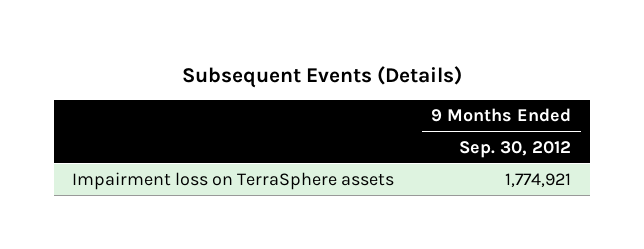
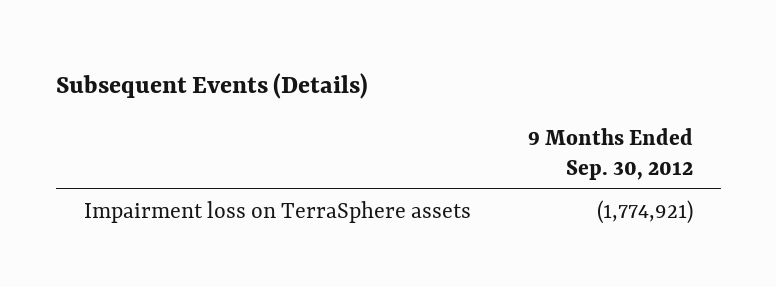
[505,173,572,188] 1,774,921 -> [596,199,693,224] (1,774,921)

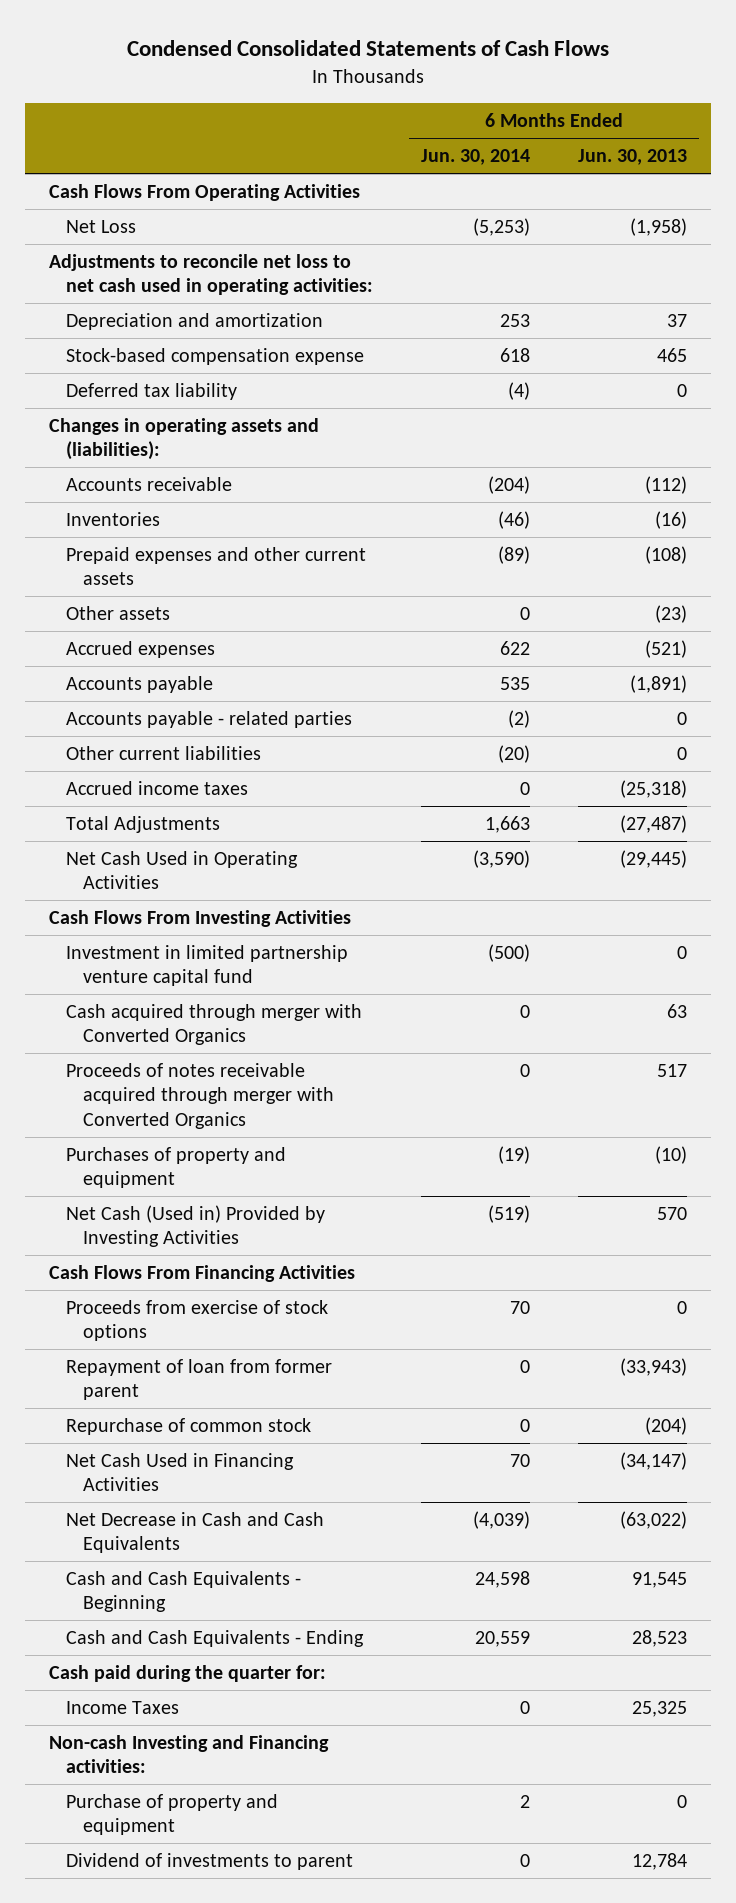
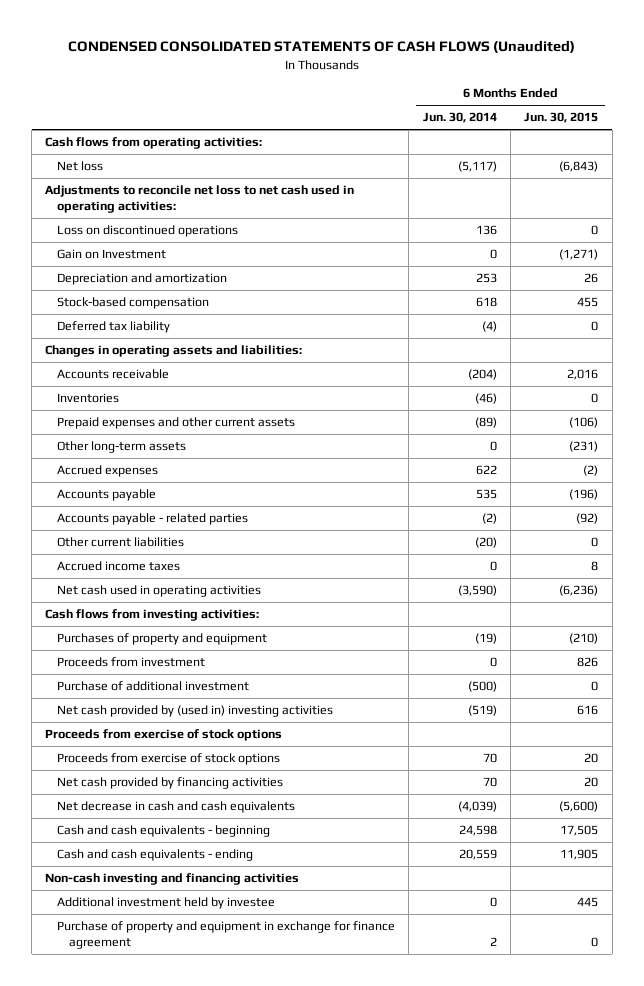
[126,39,609,56] Condensed Consolidated Statements of Cash Flows -> [67,40,575,54] CONDENSED CONSOLIDATED STATEMENTS OF CASH FLOWS (Unaudited)
[577,149,687,166] Jun. 30, 2013 -> none
none -> [524,112,599,124] Jun. 30, 2015
[48,184,360,202] Cash Flows From Operating Activities -> [45,137,263,150] Cash flows from operating activities:
[65,220,136,234] Net Loss -> [57,161,104,172] Net loss
[472,218,530,237] (5,253) -> [457,161,497,173] (5,117)
none -> [57,225,239,238] Loss on discontinued operations
none -> [57,249,167,260] Gain on Investment
[65,348,364,366] Stock-based compensation expense -> [57,297,210,310] Stock-based compensation
[48,418,319,461] Changes in operating assets and (liabilities): -> [45,345,303,358] Changes in operating assets and liabilities:
[65,606,170,621] Other assets -> [57,441,187,454] Other long-term assets
[65,816,220,834] Total Adjustments -> none
[65,945,348,987] Investment in limited partnership venture capital fund -> none
[65,1004,362,1046] Cash acquired through merger with Converted Organics -> none
[65,1063,334,1129] Proceeds of notes receivable acquired through merger with Converted Organics -> none
[65,851,298,890] Net Cash Used in Operating Activities -> [57,585,262,598] Net cash used in operating activities
[48,910,351,928] Cash Flows From Investing Activities -> [45,609,260,622] Cash flows from investing activities:
none -> [57,657,206,668] Proceeds from investment
none -> [57,681,250,692] Purchase of additional investment
[65,1205,325,1248] Net Cash (Used in) Provided by Investing Activities -> [57,705,334,718] Net cash provided by (used in) investing activities
[48,1265,355,1283] Cash Flows From Financing Activities -> [45,729,283,742] Proceeds from exercise of stock options
[65,1359,332,1401] Repayment of loan from former parent -> none
[65,1418,311,1436] Repurchase of common stock -> none
[48,1665,326,1683] Cash paid during the quarter for: -> none
[65,1701,179,1715] Income Taxes -> none
[65,1853,353,1871] Dividend of investments to parent -> none
[65,1453,294,1492] Net Cash Used in Financing Activities -> [57,777,284,790] Net cash provided by financing activities
[65,1512,324,1554] Net Decrease in Cash and Cash Equivalents -> [57,801,296,814] Net decrease in cash and cash equivalents
[65,1571,301,1613] Cash and Cash Equivalents - Beginning -> [57,825,271,838] Cash and cash equivalents - beginning
[65,1630,364,1648] Cash and Cash Equivalents - Ending -> [57,849,254,862] Cash and cash equivalents - ending
[48,1735,329,1774] Non-cash Investing and Financing activities: -> [45,873,300,886] Non-cash investing and financing activities
none -> [57,897,276,910] Additional investment held by investee
[65,1794,278,1836] Purchase of property and equipment -> [57,921,396,949] Purchase of property and equipment in exchange for finance agreement

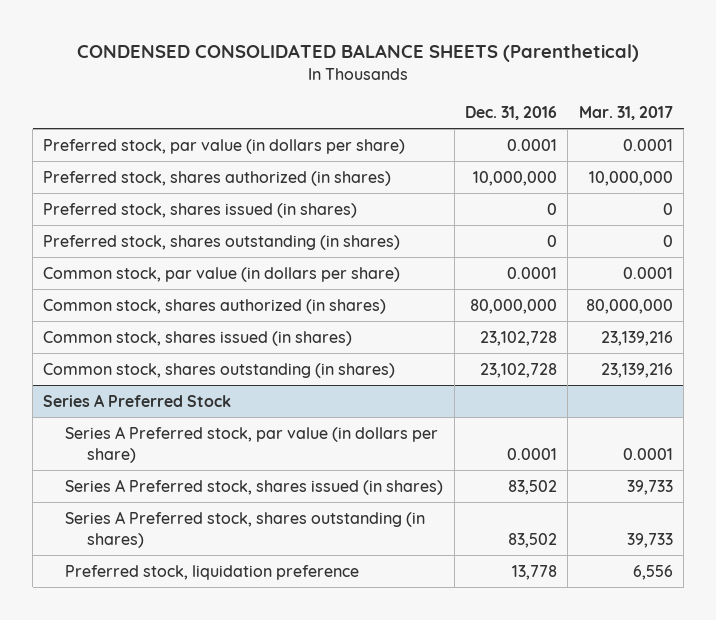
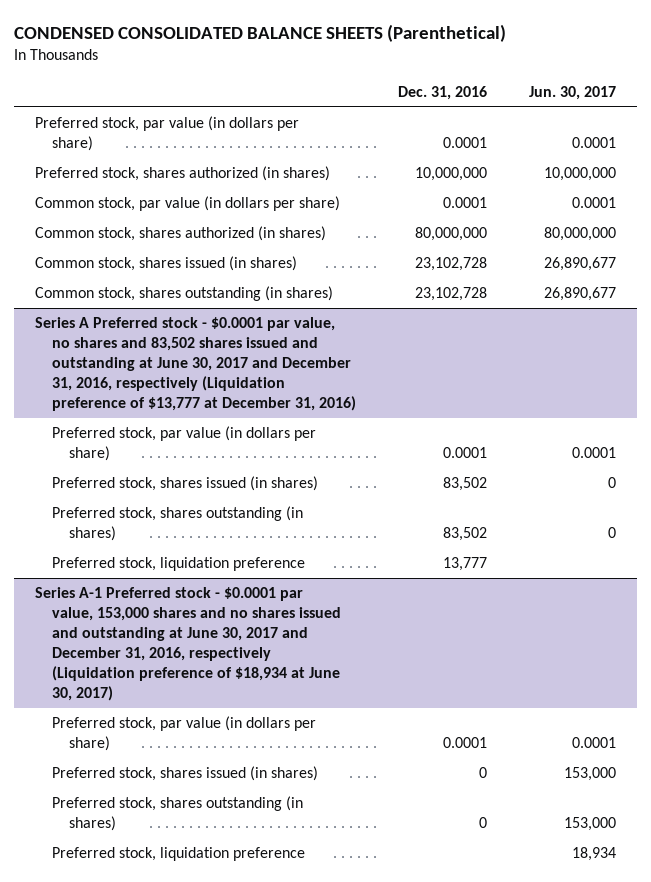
[578,105,673,120] Mar. 31, 2017 -> none
none -> [529,85,617,100] Jun. 30, 2017
[43,202,358,218] Preferred stock, shares issued (in shares) -> none
[43,234,401,250] Preferred stock, shares outstanding (in shares) -> none
[43,393,232,407] Series A Preferred Stock -> [34,317,357,412] Series A Preferred stock - $0.0001 par value, no shares and 83,502 shares issued and outstanding at June 30, 2017 and December 31, 2016, respectively (Liquidation preference of $13,777 at December 31, 2016)
[65,425,439,463] Series A Preferred stock, par value (in dollars per share) -> [52,426,317,462] Preferred stock, par value (in dollars per share)
[65,478,444,495] Series A Preferred stock, shares issued (in shares) -> [52,476,319,492] Preferred stock, shares issued (in shares)
[65,510,426,548] Series A Preferred stock, shares outstanding (in shares) -> [52,506,304,542] Preferred stock, shares outstanding (in shares)
[511,564,557,580] 13,778 -> [443,557,488,572] 13,777
none -> [34,587,342,702] Series A-1 Preferred stock - $0.0001 par value, 153,000 shares and no shares issued and outstanding at June 30, 2017 and December 31, 2016, respectively (Liquidation preference of $18,934 at June 30, 2017)
none -> [52,716,317,752] Preferred stock, par value (in dollars per share)
none -> [52,766,319,782] Preferred stock, shares issued (in shares)
none -> [52,796,304,832] Preferred stock, shares outstanding (in shares)
none -> [52,847,306,862] Preferred stock, liquidation preference

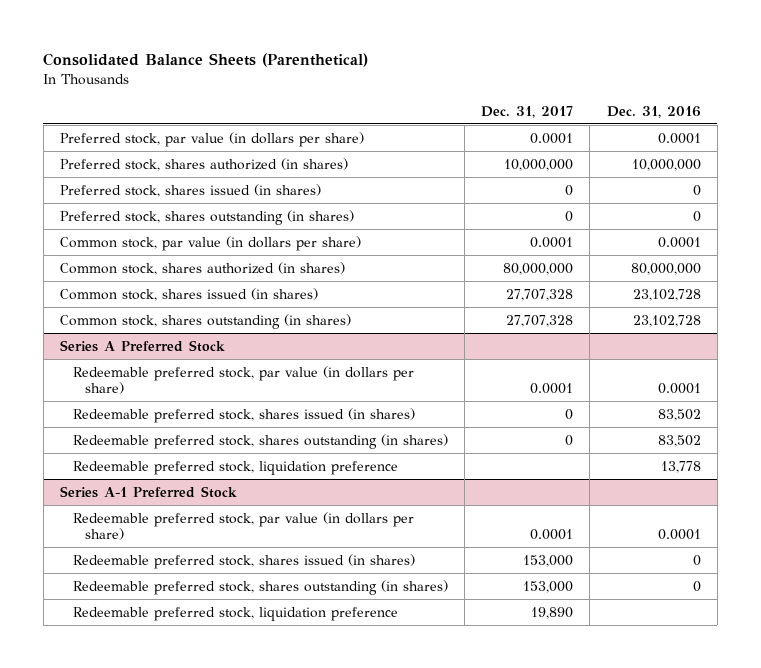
[13,23,506,42] CONDENSED CONSOLIDATED BALANCE SHEETS (Parenthetical) -> [43,52,369,67] Consolidated Balance Sheets (Parenthetical)
[529,85,617,100] Jun. 30, 2017 -> none
none -> [481,105,574,118] Dec. 31, 2017
none -> [59,183,321,197] Preferred stock, shares issued (in shares)
none -> [59,209,354,225] Preferred stock, shares outstanding (in shares)
[34,317,357,412] Series A Preferred stock - $0.0001 par value, no shares and 83,502 shares issued and outstanding at June 30, 2017 and December 31, 2016, respectively (Liquidation preference of $13,777 at December 31, 2016) -> [59,339,225,352] Series A Preferred Stock
[52,426,317,462] Preferred stock, par value (in dollars per share) -> [72,365,414,395] Redeemable preferred stock, par value (in dollars per share)
[52,476,319,492] Preferred stock, shares issued (in shares) -> [72,407,415,423] Redeemable preferred stock, shares issued (in shares)
[52,506,304,542] Preferred stock, shares outstanding (in shares) -> [72,433,448,449] Redeemable preferred stock, shares outstanding (in shares)
[52,557,306,572] Preferred stock, liquidation preference -> [72,460,398,475] Redeemable preferred stock, liquidation preference
[443,557,488,572] 13,777 -> [660,460,701,473] 13,778
[34,587,342,702] Series A-1 Preferred stock - $0.0001 par value, 153,000 shares and no shares issued and outstanding at June 30, 2017 and December 31, 2016, respectively (Liquidation preference of $18,934 at June 30, 2017) -> [59,485,237,498] Series A-1 Preferred Stock
[52,716,317,752] Preferred stock, par value (in dollars per share) -> [72,511,414,541] Redeemable preferred stock, par value (in dollars per share)
[52,766,319,782] Preferred stock, shares issued (in shares) -> [72,553,415,569] Redeemable preferred stock, shares issued (in shares)
[52,796,304,832] Preferred stock, shares outstanding (in shares) -> [72,579,448,595] Redeemable preferred stock, shares outstanding (in shares)
[52,847,306,862] Preferred stock, liquidation preference -> [72,606,398,621] Redeemable preferred stock, liquidation preference

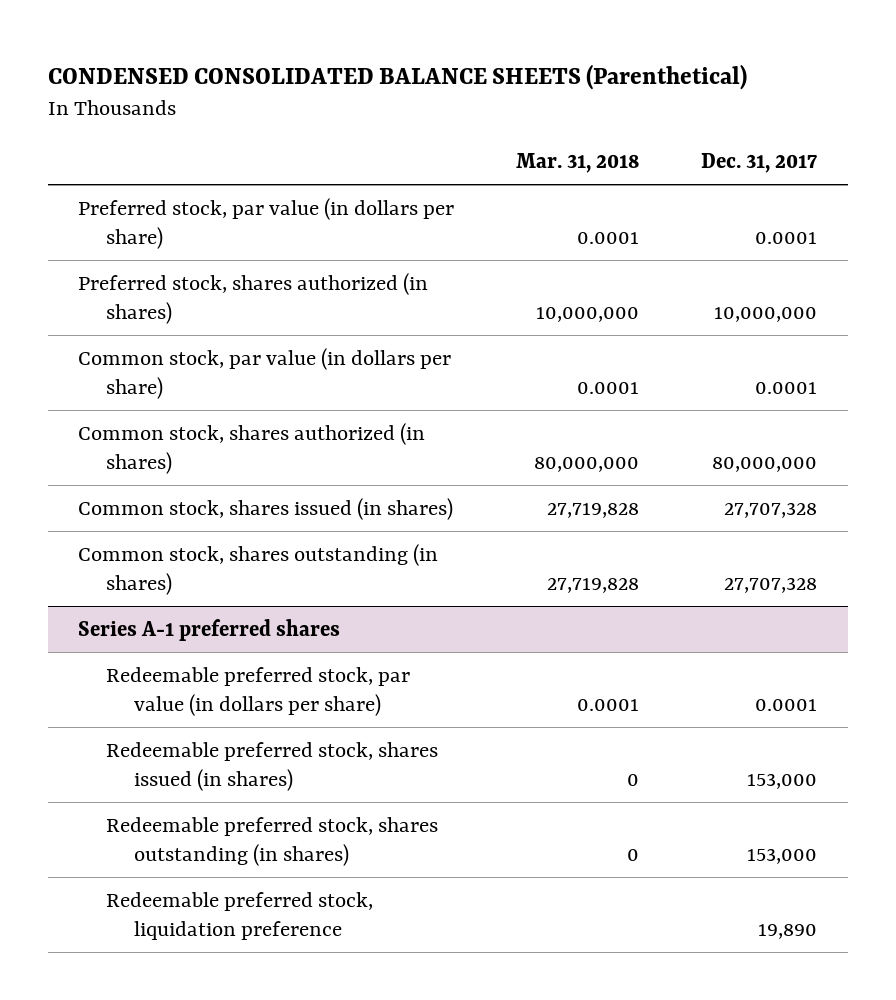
[43,52,369,67] Consolidated Balance Sheets (Parenthetical) -> [47,63,747,90] CONDENSED CONSOLIDATED BALANCE SHEETS (Parenthetical)
[606,105,701,118] Dec. 31, 2016 -> none
none -> [516,153,640,174] Mar. 31, 2018
[59,183,321,197] Preferred stock, shares issued (in shares) -> none
[59,209,354,225] Preferred stock, shares outstanding (in shares) -> none
[59,339,225,352] Series A Preferred Stock -> none
[72,365,414,395] Redeemable preferred stock, par value (in dollars per share) -> none
[72,407,415,423] Redeemable preferred stock, shares issued (in shares) -> none
[72,433,448,449] Redeemable preferred stock, shares outstanding (in shares) -> none
[72,460,398,475] Redeemable preferred stock, liquidation preference -> none
[59,485,237,498] Series A-1 Preferred Stock -> [78,618,341,641] Series A-1 preferred shares

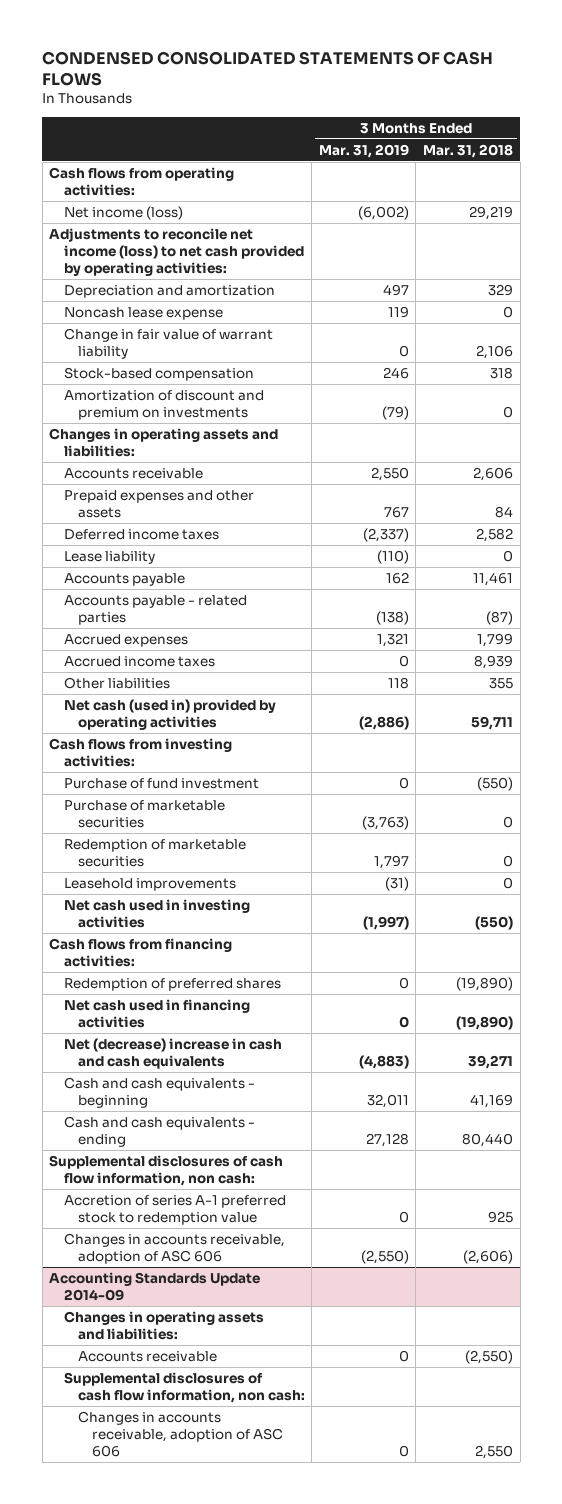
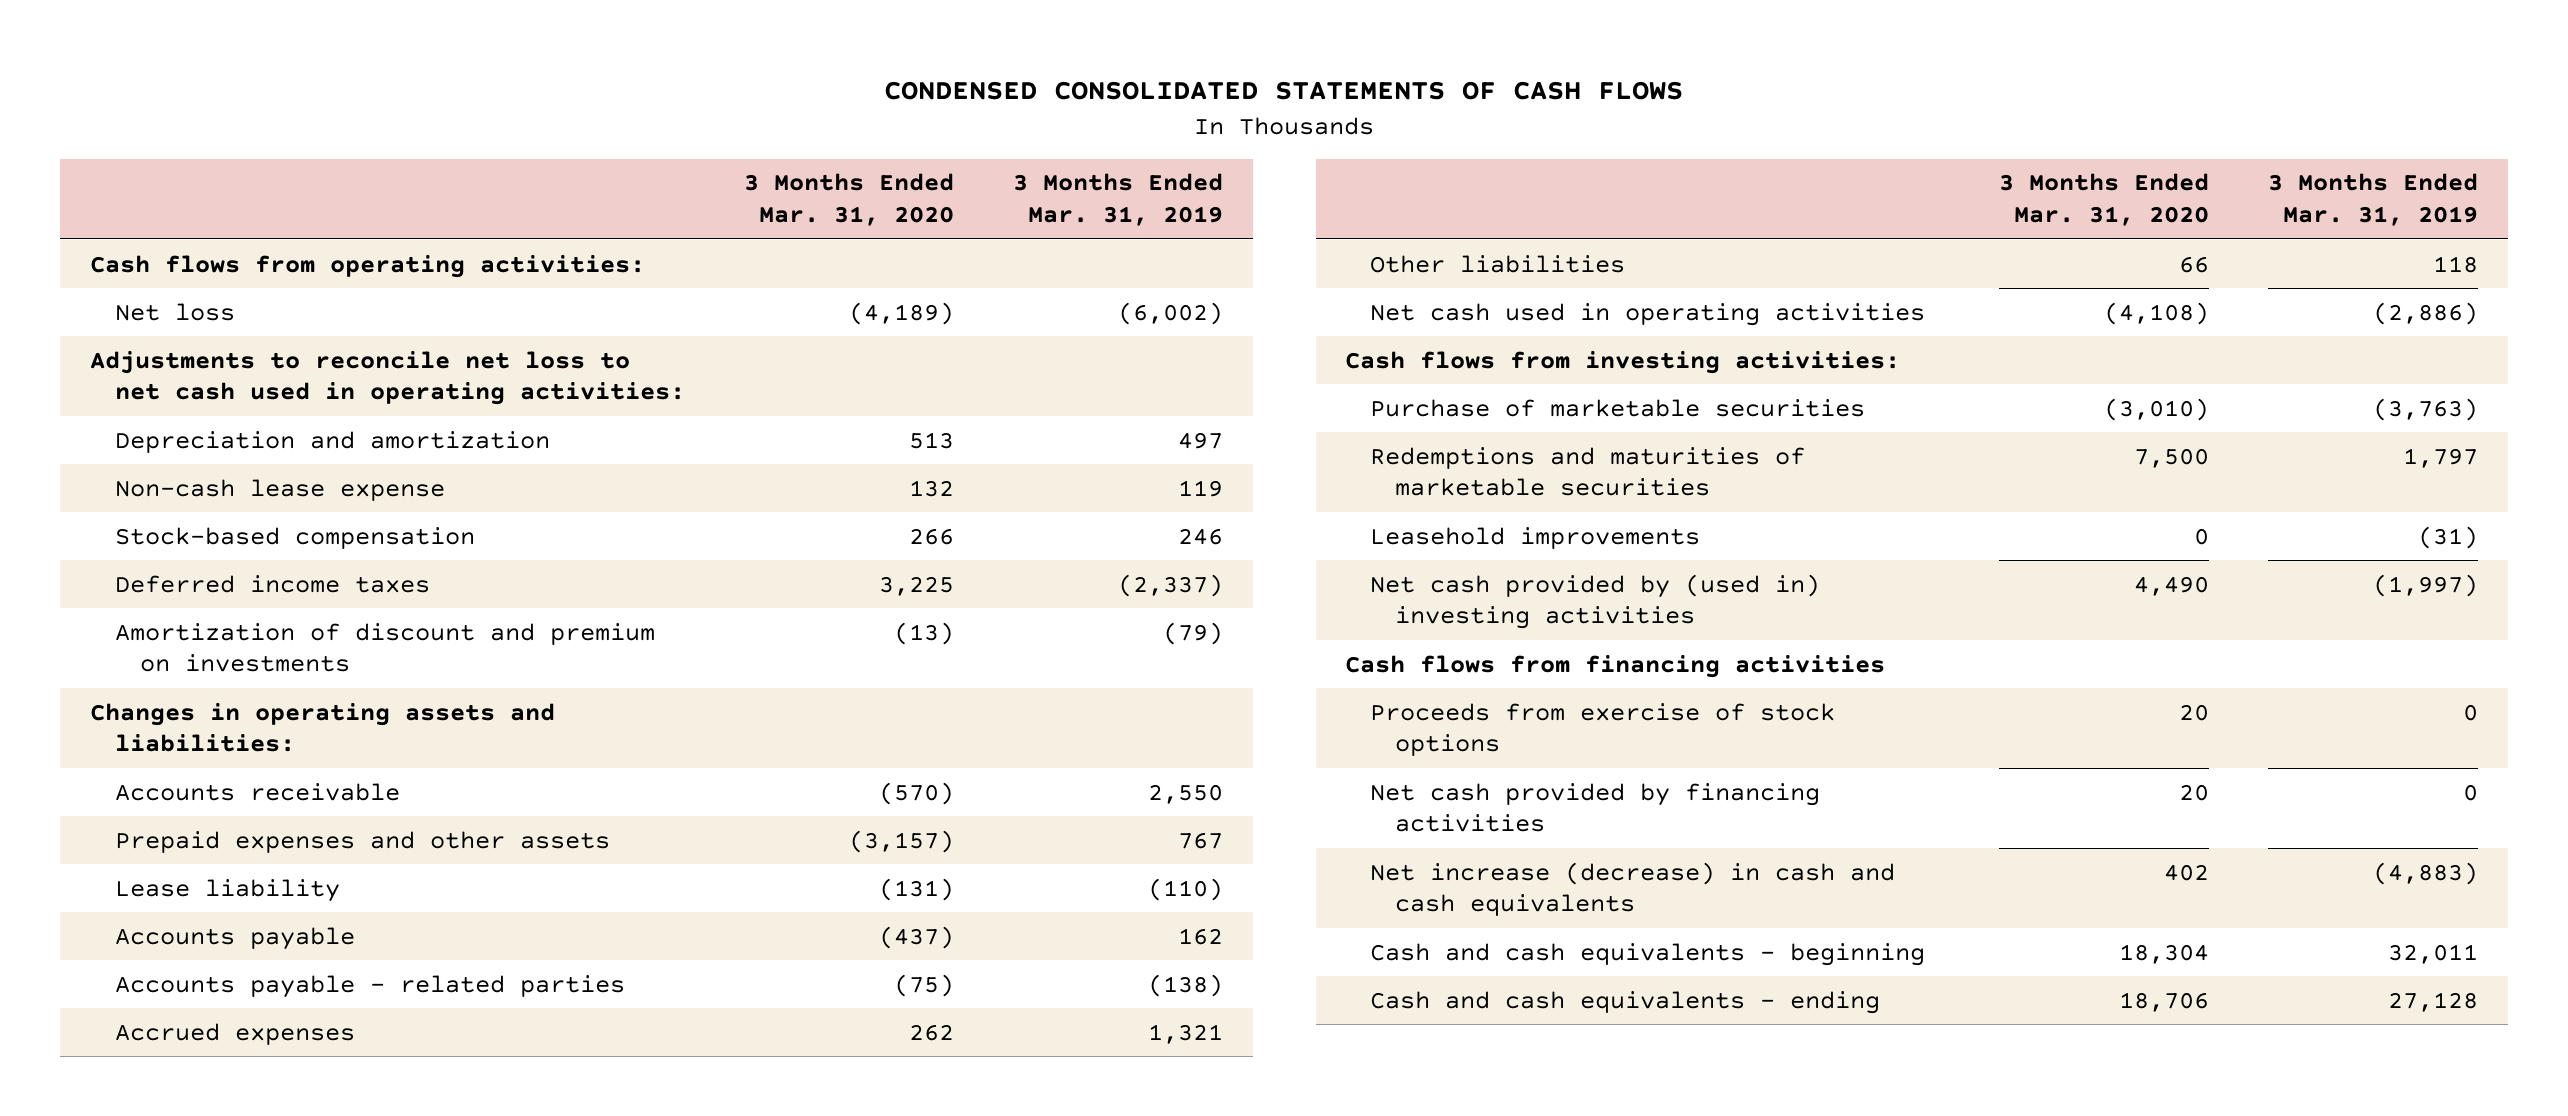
[423,143,514,158] Mar. 31, 2018 -> none
none -> [743,173,954,227] 3 Months Ended Mar. 31, 2020
[63,205,183,220] Net income (loss) -> [114,302,235,321] Net loss
[49,227,304,277] Adjustments to reconcile net income (loss) to net cash provided by operating activities: -> [89,350,685,406] Adjustments to reconcile net loss to net cash used in operating activities:
[63,327,273,360] Change in fair value of warrant liability -> none
[63,306,223,320] Noncash lease expense -> [114,478,445,501] Non-cash lease expense
[63,528,219,540] Deferred income taxes -> [114,574,430,593] Deferred income taxes
[63,655,215,667] Accrued income taxes -> none
[63,698,276,731] Net cash (used in) provided by operating activities -> [1370,302,1926,326] Net cash used in operating activities
[63,777,259,789] Purchase of fund investment -> none
[63,838,246,868] Redemption of marketable securities -> [1370,446,1806,497] Redemptions and maturities of marketable securities
[63,977,281,991] Redemption of preferred shares -> none
[63,898,250,929] Net cash used in investing activities -> [1370,573,1821,630] Net cash provided by (used in) investing activities
[49,937,233,968] Cash flows from financing activities: -> [1345,654,1886,678] Cash flows from financing activities
none -> [1370,702,1836,757] Proceeds from exercise of stock options
[63,998,250,1029] Net cash used in financing activities -> [1370,782,1821,833] Net cash provided by financing activities
[63,1037,282,1070] Net (decrease) increase in cash and cash equivalents -> [1370,861,1896,917] Net increase (decrease) in cash and cash equivalents
[49,1154,284,1187] Supplemental disclosures of cash flow information, non cash: -> none
[63,1194,286,1226] Accretion of series A-1 preferred stock to redemption value -> none
[63,1232,285,1265] Changes in accounts receivable, adoption of ASC 606 -> none
[49,1271,261,1302] Accounting Standards Update 2014-09 -> none
[63,1310,264,1341] Changes in operating assets and liabilities: -> none
[77,1350,217,1362] Accounts receivable -> none
[63,1371,305,1404] Supplemental disclosures of cash flow information, non cash: -> none
[77,1410,284,1458] Changes in accounts receivable, adoption of ASC 606 -> none

